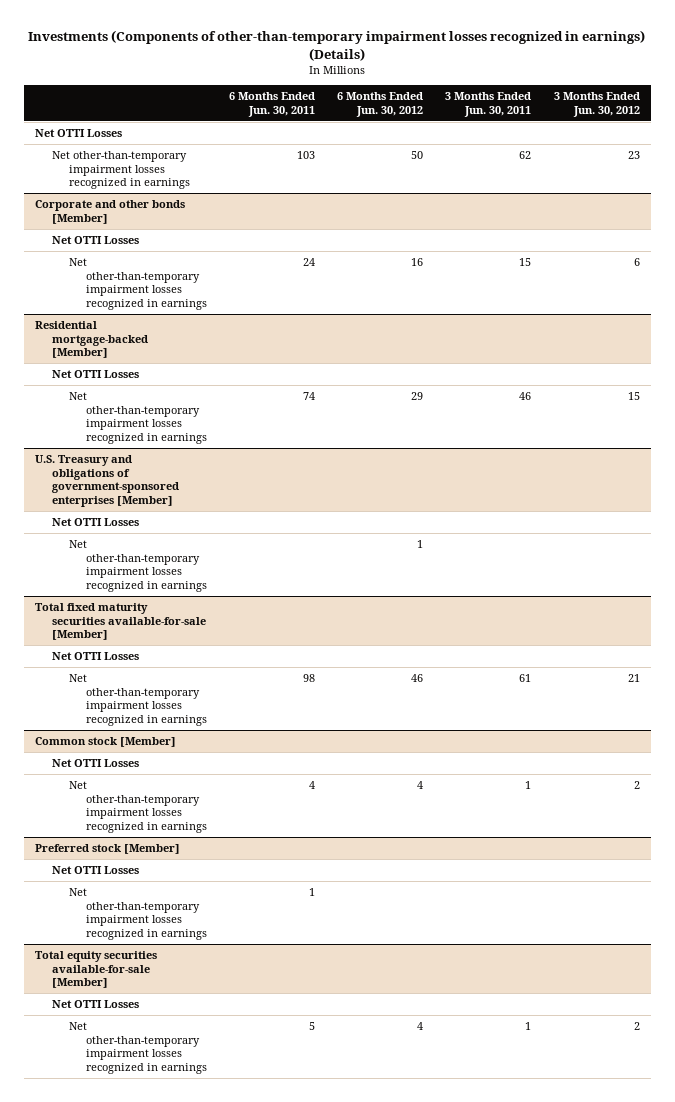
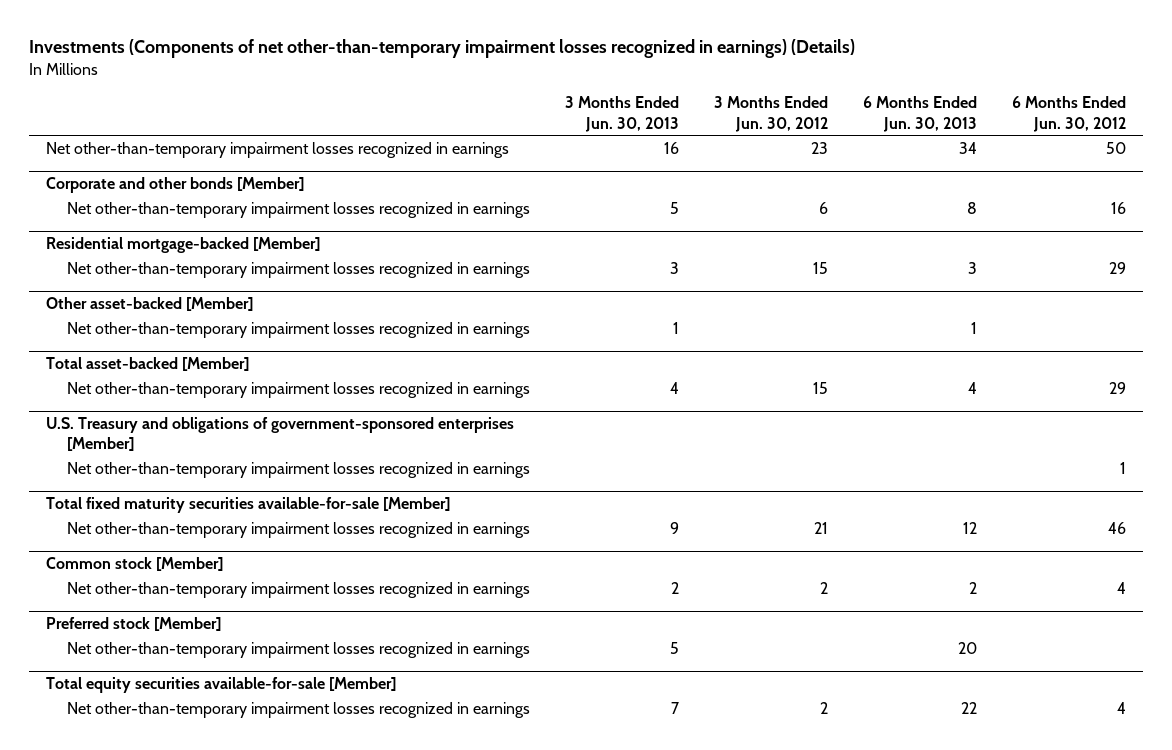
[28,30,646,61] Investments (Components of other-than-temporary impairment losses recognized in earnings) (Details) -> [28,39,855,59] Investments (Components of net other-than-temporary impairment losses recognized in earnings) (Details)
[228,91,315,117] 6 Months Ended Jun. 30, 2011 -> none
[445,91,532,117] 3 Months Ended Jun. 30, 2011 -> none
none -> [565,96,680,132] 3 Months Ended Jun. 30, 2013
none -> [862,96,977,132] 6 Months Ended Jun. 30, 2013
[35,129,123,138] Net OTTI Losses -> none
[52,236,140,245] Net OTTI Losses -> none
[52,370,140,379] Net OTTI Losses -> none
none -> [46,297,254,312] Other asset-backed [Member]
none -> [67,321,531,338] Net other-than-temporary impairment losses recognized in earnings
none -> [46,357,250,372] Total asset-backed [Member]
none -> [67,381,531,398] Net other-than-temporary impairment losses recognized in earnings
[52,518,140,527] Net OTTI Losses -> none
[52,652,140,661] Net OTTI Losses -> none
[52,759,140,768] Net OTTI Losses -> none
[52,866,140,875] Net OTTI Losses -> none
[52,1000,140,1009] Net OTTI Losses -> none

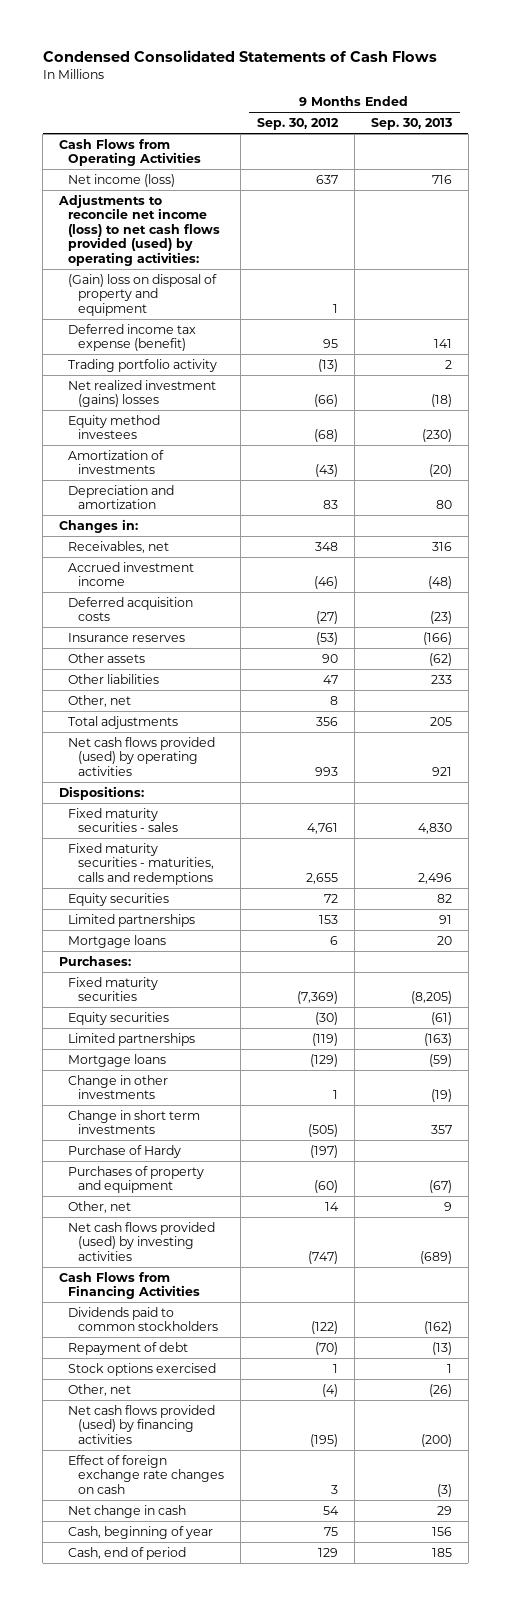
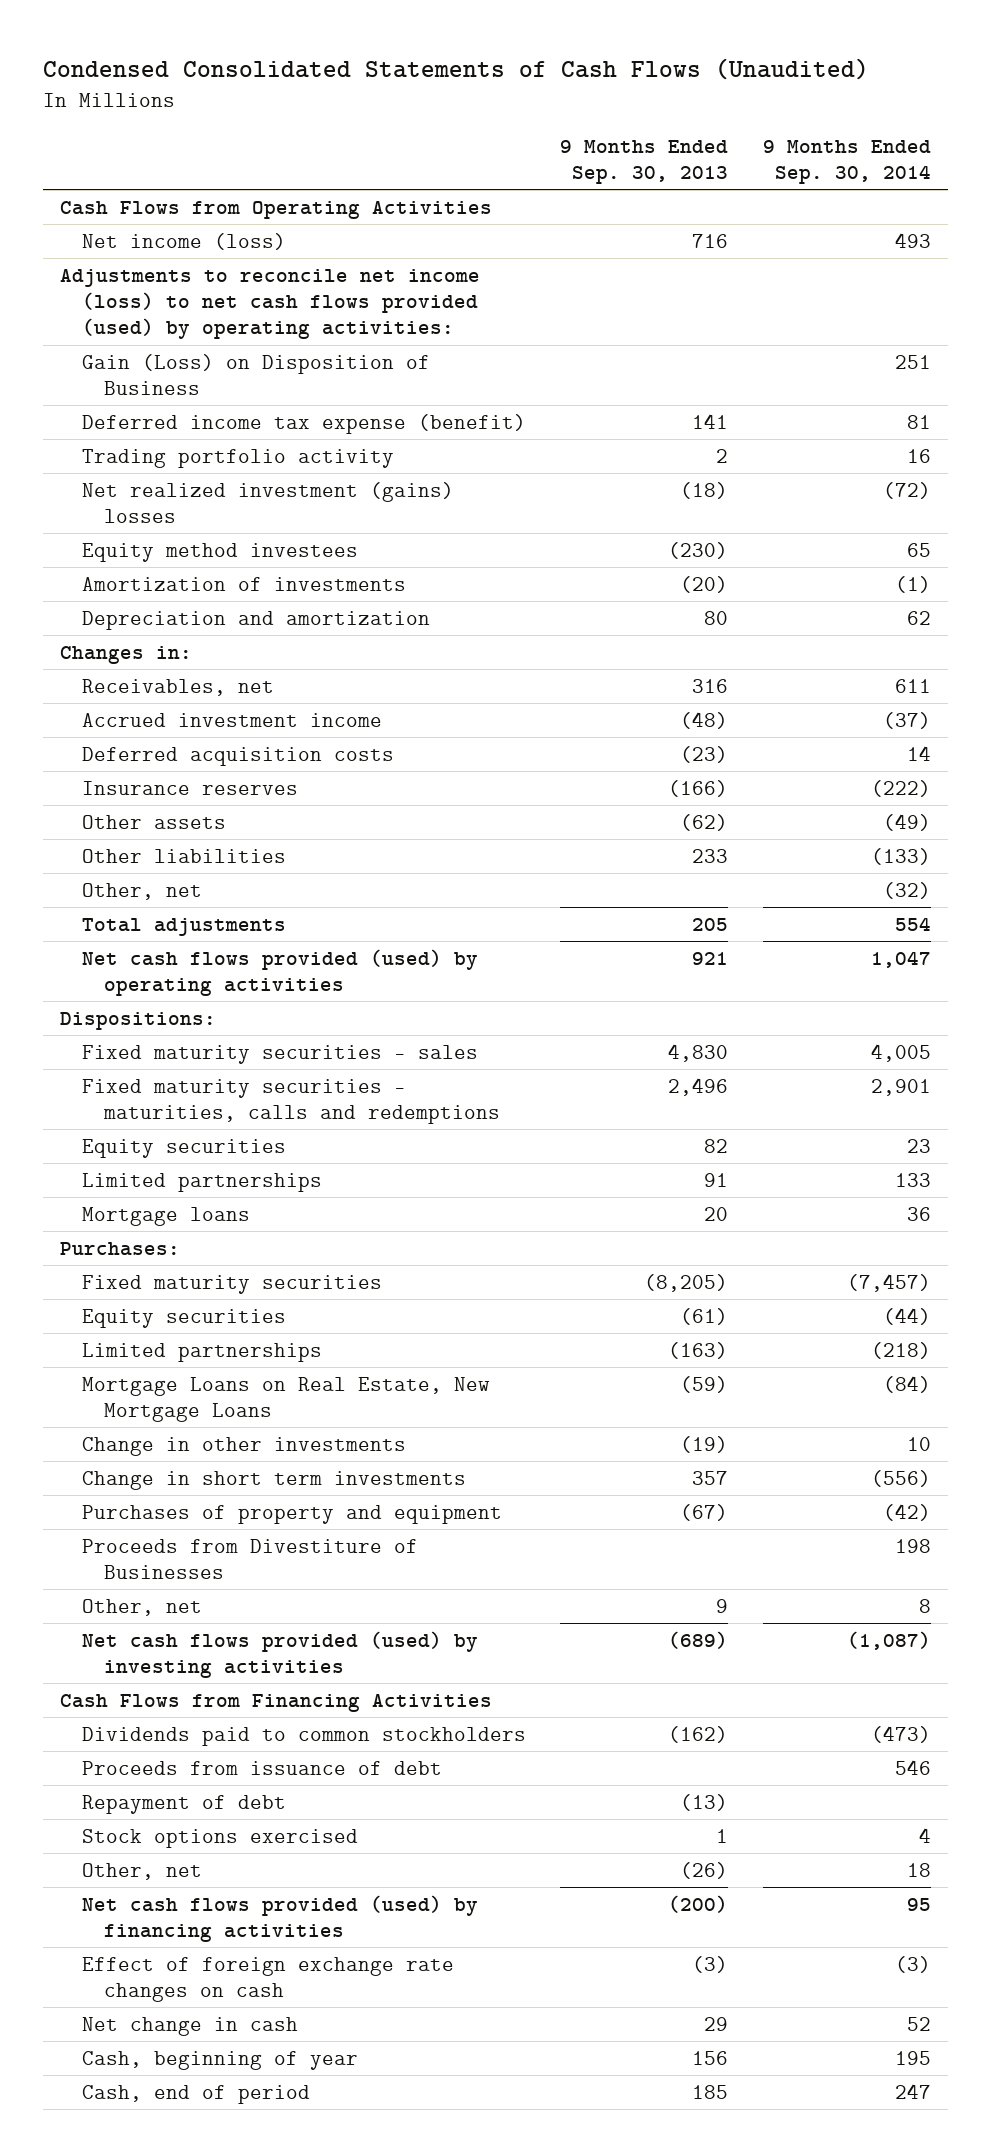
[42,49,437,62] Condensed Consolidated Statements of Cash Flows -> [42,57,869,80] Condensed Consolidated Statements of Cash Flows (Unaudited)
[256,118,339,131] Sep. 30, 2012 -> none
none -> [762,139,931,184] 9 Months Ended Sep. 30, 2014
[68,273,218,316] (Gain) loss on disposal of property and equipment -> none
none -> [82,353,431,396] Gain (Loss) on Disposition of Business
[68,1053,167,1067] Mortgage loans -> none
none -> [82,1376,491,1423] Mortgage Loans on Real Estate, New Mortgage Loans
[68,1144,182,1158] Purchase of Hardy -> none
none -> [82,1538,419,1580] Proceeds from Divestiture of Businesses
none -> [82,1760,443,1775] Proceeds from issuance of debt

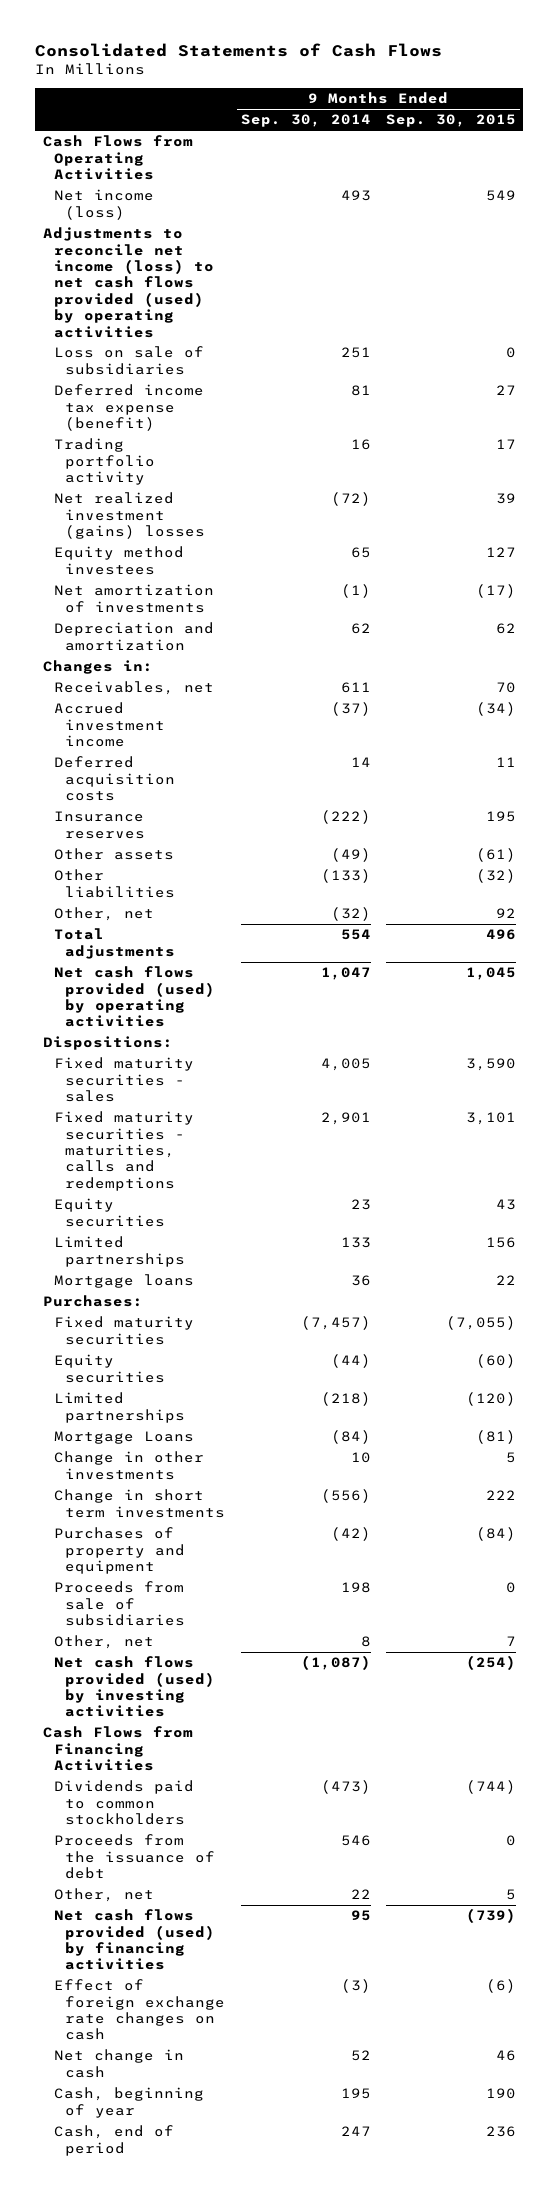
[42,57,869,80] Condensed Consolidated Statements of Cash Flows (Unaudited) -> [35,43,443,58] Consolidated Statements of Cash Flows
[560,139,729,184] 9 Months Ended Sep. 30, 2013 -> none
none -> [385,114,516,128] Sep. 30, 2015
[59,268,480,340] Adjustments to reconcile net income (loss) to net cash flows provided (used) by operating activities: -> [42,227,215,338] Adjustments to reconcile net income (loss) to net cash flows provided (used) by operating activities
[82,353,431,396] Gain (Loss) on Disposition of Business -> [54,346,205,375] Loss on sale of subsidiaries
[82,576,407,591] Amortization of investments -> [54,584,215,613] Net amortization of investments
[82,1376,491,1423] Mortgage Loans on Real Estate, New Mortgage Loans -> none
none -> [54,1431,195,1445] Mortgage Loans
[82,1538,419,1580] Proceeds from Divestiture of Businesses -> [54,1581,186,1627] Proceeds from sale of subsidiaries
[82,1794,287,1814] Repayment of debt -> none
[82,1828,359,1848] Stock options exercised -> none
[82,1760,443,1775] Proceeds from issuance of debt -> [54,1834,216,1880] Proceeds from the issuance of debt
[906,1862,931,1877] 18 -> [350,1889,371,1900] 22

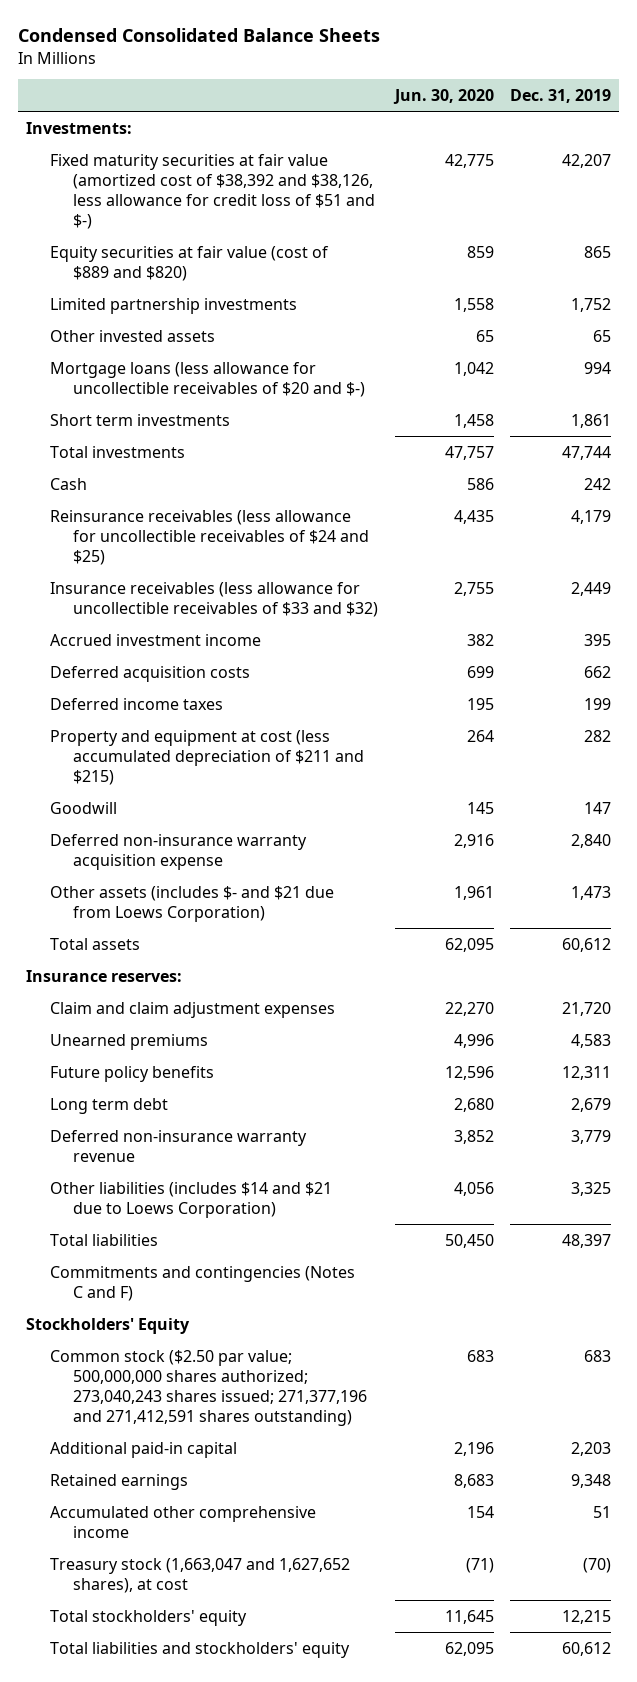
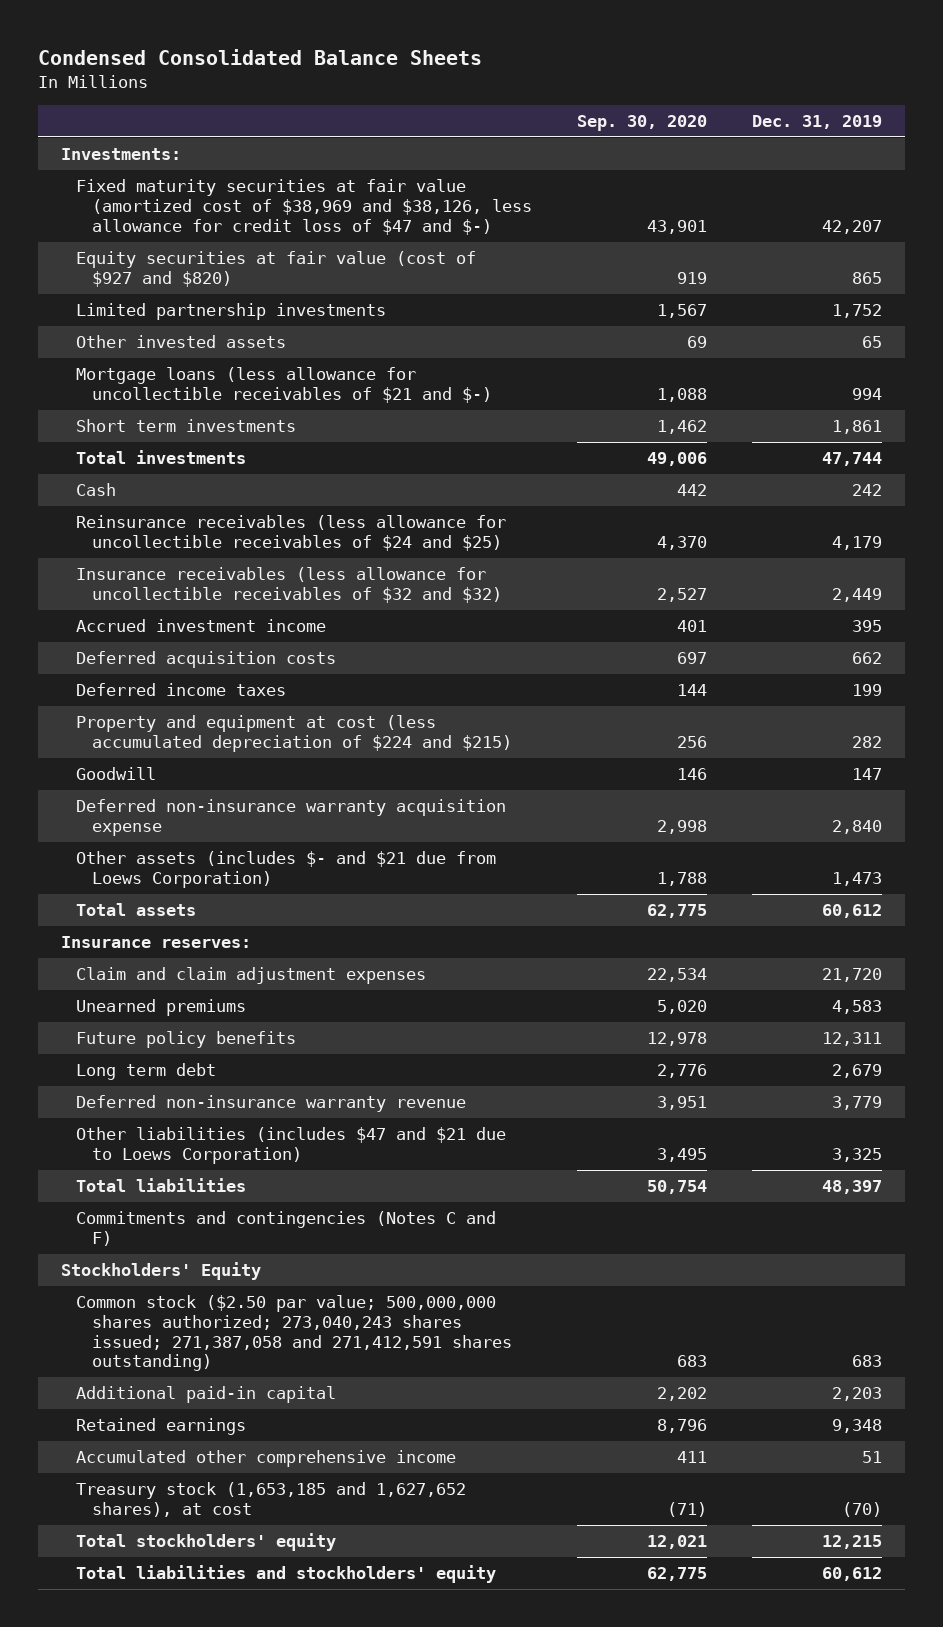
[392,88,494,104] Jun. 30, 2020 -> none
none -> [577,115,708,132] Sep. 30, 2020
[49,153,376,229] Fixed maturity securities at fair value (amortized cost of $38,392 and $38,126, less allowance for credit loss of $51 and $-) -> [76,179,533,235] Fixed maturity securities at fair value (amortized cost of $38,969 and $38,126, less allowance for credit loss of $47 and $-)
[49,245,329,281] Equity securities at fair value (cost of $889 and $820) -> [76,251,477,287] Equity securities at fair value (cost of $927 and $820)
[49,361,366,397] Mortgage loans (less allowance for uncollectible receivables of $20 and $-) -> [76,367,493,403] Mortgage loans (less allowance for uncollectible receivables of $21 and $-)
[49,581,379,617] Insurance receivables (less allowance for uncollectible receivables of $33 and $32) -> [76,567,503,603] Insurance receivables (less allowance for uncollectible receivables of $32 and $32)
[49,729,365,785] Property and equipment at cost (less accumulated depreciation of $211 and $215) -> [76,715,513,752] Property and equipment at cost (less accumulated depreciation of $224 and $215)
[49,1181,332,1218] Other liabilities (includes $14 and $21 due to Loews Corporation) -> [76,1127,507,1164] Other liabilities (includes $47 and $21 due to Loews Corporation)
[49,1349,368,1426] Common stock ($2.50 par value; 500,000,000 shares authorized; 273,040,243 shares issued; 271,377,196 and 271,412,591 shares outstanding) -> [76,1295,513,1372] Common stock ($2.50 par value; 500,000,000 shares authorized; 273,040,243 shares issued; 271,387,058 and 271,412,591 shares outstanding)
[49,1557,350,1593] Treasury stock (1,663,047 and 1,627,652 shares), at cost -> [76,1482,467,1517] Treasury stock (1,653,185 and 1,627,652 shares), at cost

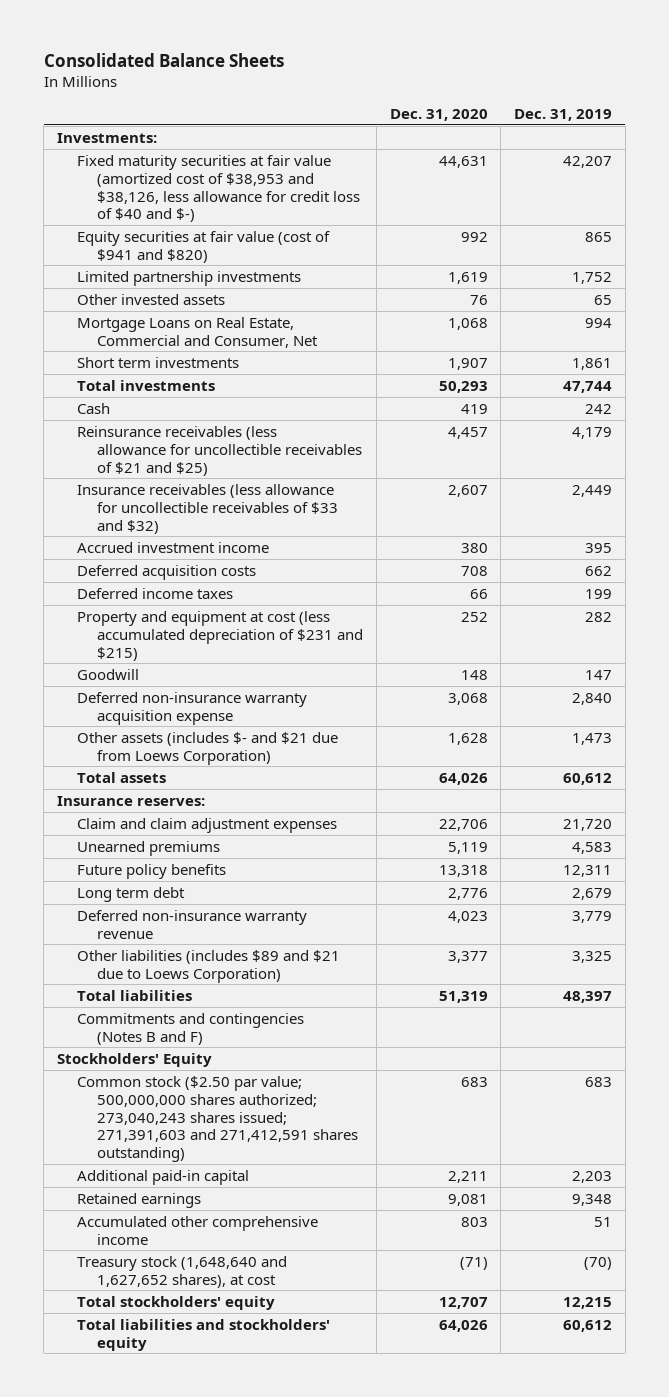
[38,48,483,65] Condensed Consolidated Balance Sheets -> [43,53,284,68] Consolidated Balance Sheets
[577,115,708,132] Sep. 30, 2020 -> none
none -> [389,108,488,121] Dec. 31, 2020
[76,179,533,235] Fixed maturity securities at fair value (amortized cost of $38,969 and $38,126, less allowance for credit loss of $47 and $-) -> [77,154,361,223] Fixed maturity securities at fair value (amortized cost of $38,953 and $38,126, less allowance for credit loss of $40 and $-)
[76,251,477,287] Equity securities at fair value (cost of $927 and $820) -> [77,230,331,263] Equity securities at fair value (cost of $941 and $820)
[76,367,493,403] Mortgage loans (less allowance for uncollectible receivables of $21 and $-) -> [77,316,319,348] Mortgage Loans on Real Estate, Commercial and Consumer, Net
[76,515,507,551] Reinsurance receivables (less allowance for uncollectible receivables of $24 and $25) -> [77,425,363,476] Reinsurance receivables (less allowance for uncollectible receivables of $21 and $25)
[76,567,503,603] Insurance receivables (less allowance for uncollectible receivables of $32 and $32) -> [77,483,339,534] Insurance receivables (less allowance for uncollectible receivables of $33 and $32)
[76,715,513,752] Property and equipment at cost (less accumulated depreciation of $224 and $215) -> [77,610,364,661] Property and equipment at cost (less accumulated depreciation of $231 and $215)
[76,1127,507,1164] Other liabilities (includes $47 and $21 due to Loews Corporation) -> [77,949,341,983] Other liabilities (includes $89 and $21 due to Loews Corporation)
[76,1211,497,1246] Commitments and contingencies (Notes C and F) -> [77,1012,305,1045] Commitments and contingencies (Notes B and F)
[76,1295,513,1372] Common stock ($2.50 par value; 500,000,000 shares authorized; 273,040,243 shares issued; 271,387,058 and 271,412,591 shares outstanding) -> [77,1075,359,1163] Common stock ($2.50 par value; 500,000,000 shares authorized; 273,040,243 shares issued; 271,391,603 and 271,412,591 shares outstanding)
[76,1482,467,1517] Treasury stock (1,653,185 and 1,627,652 shares), at cost -> [77,1255,288,1288] Treasury stock (1,648,640 and 1,627,652 shares), at cost

